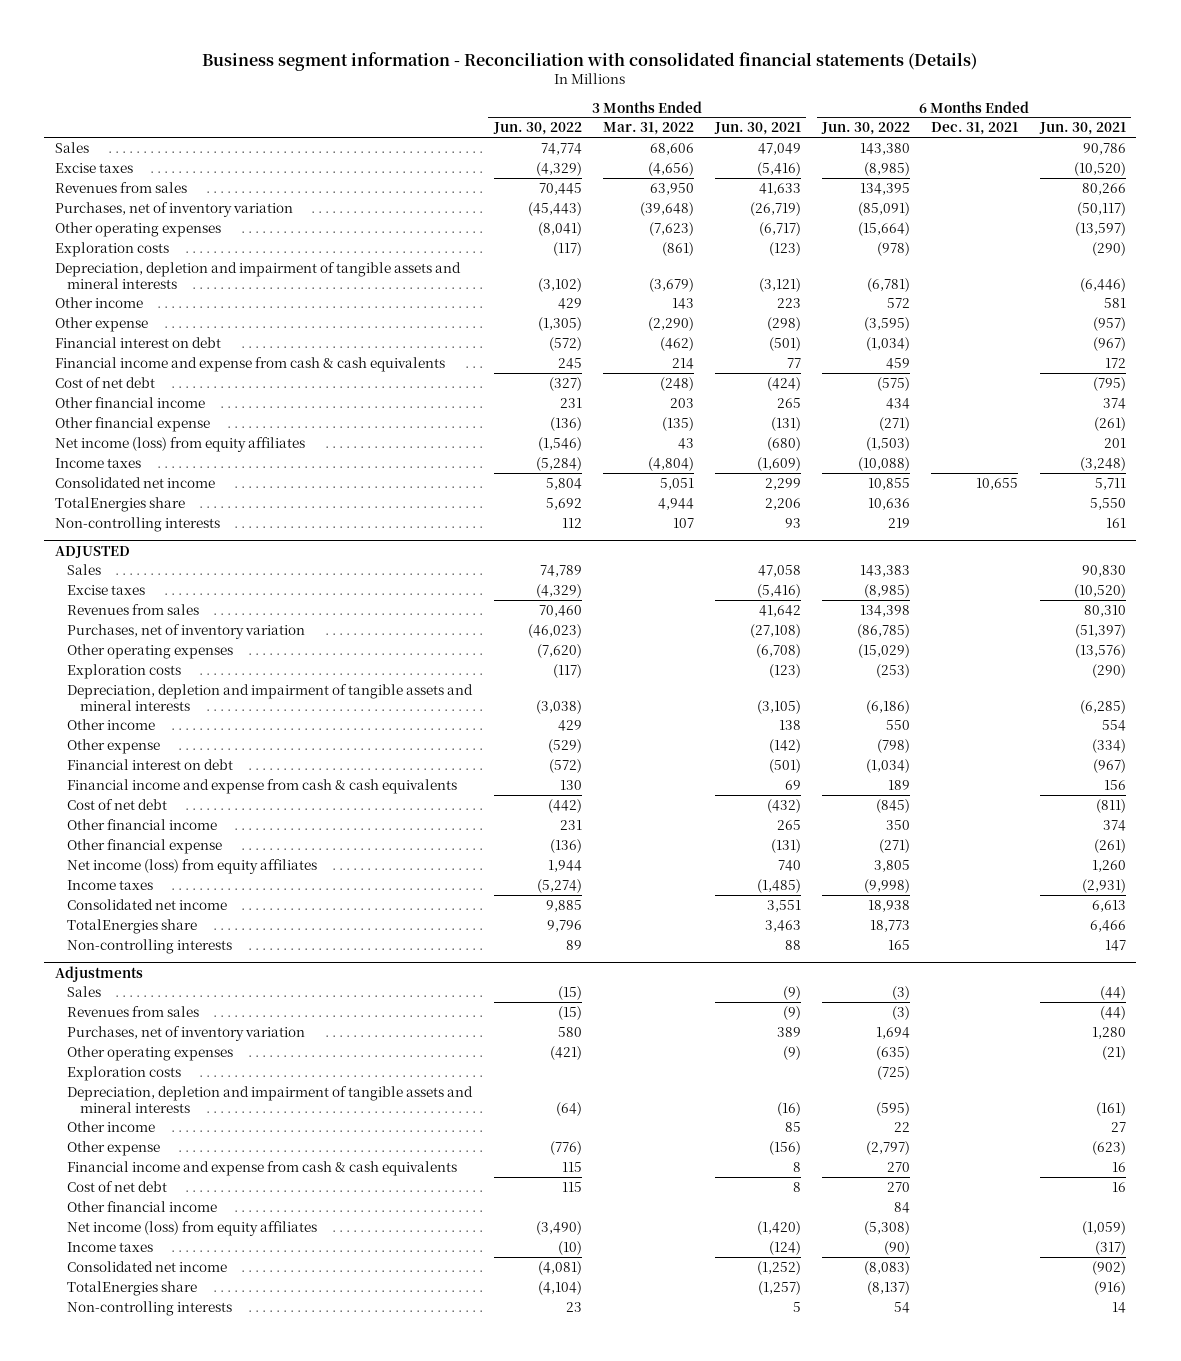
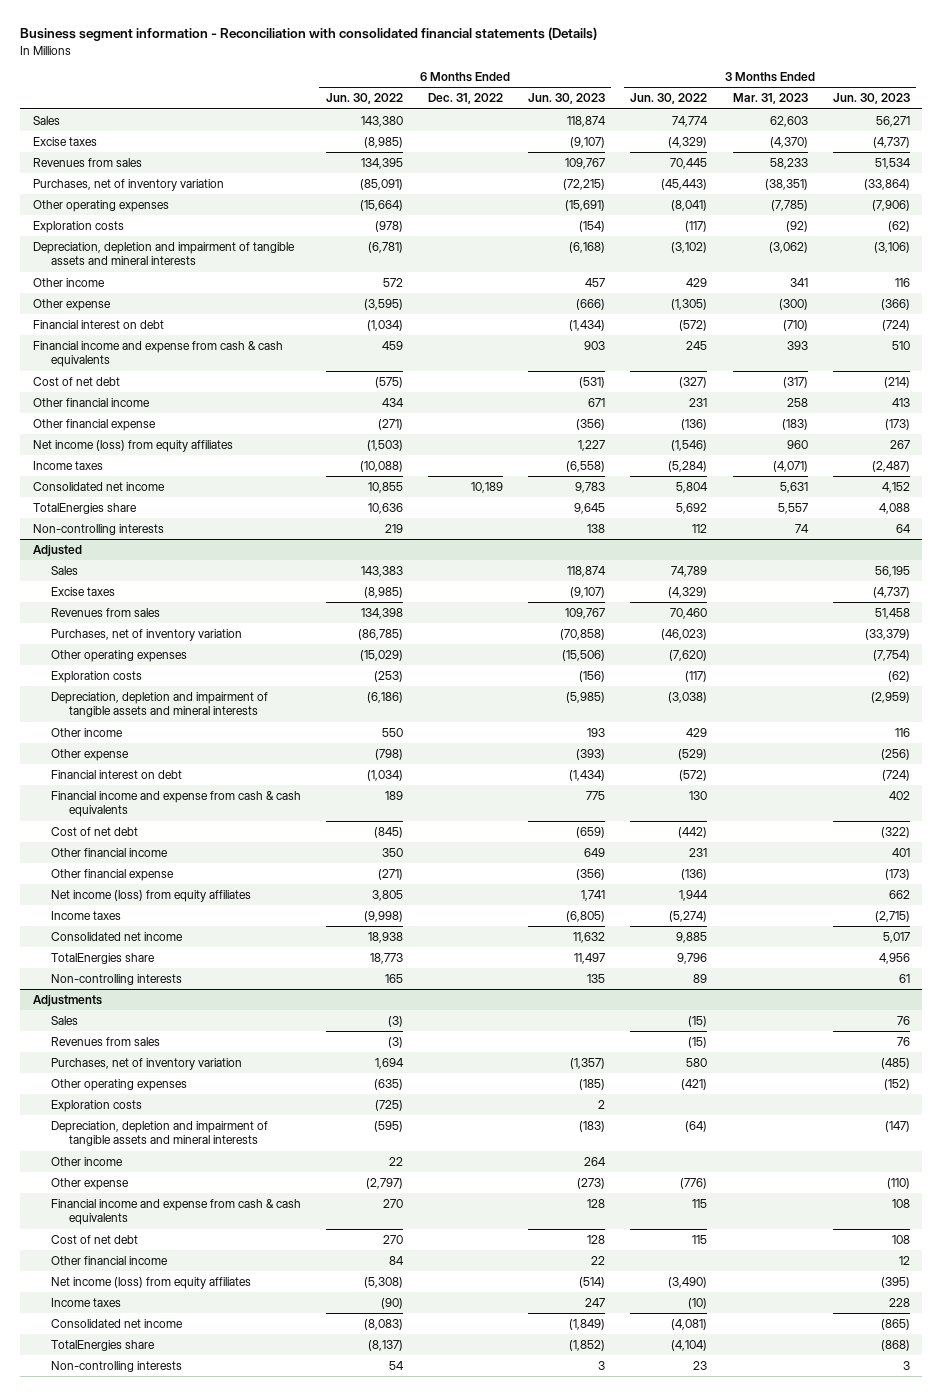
[602,122,694,136] Mar. 31, 2022 -> none
[713,122,801,136] Jun. 30, 2021 -> none
[931,122,1019,136] Dec. 31, 2021 -> none
[1038,122,1126,136] Jun. 30, 2021 -> none
none -> [427,93,503,105] Dec. 31, 2022
none -> [528,93,606,105] Jun. 30, 2023
none -> [732,93,808,105] Mar. 31, 2023
none -> [832,93,910,105] Jun. 30, 2023
[55,545,131,558] ADJUSTED -> [32,544,82,557] Adjusted

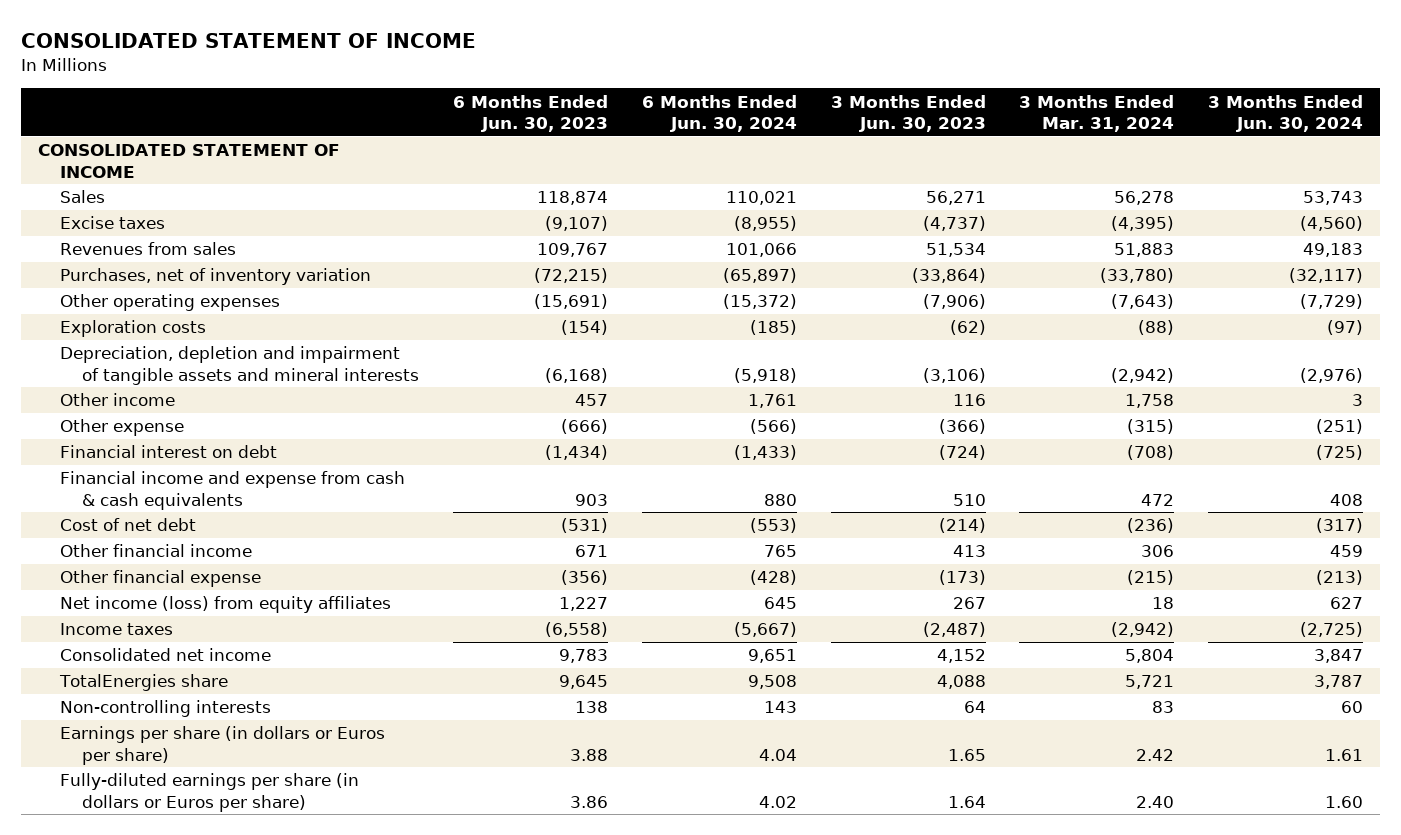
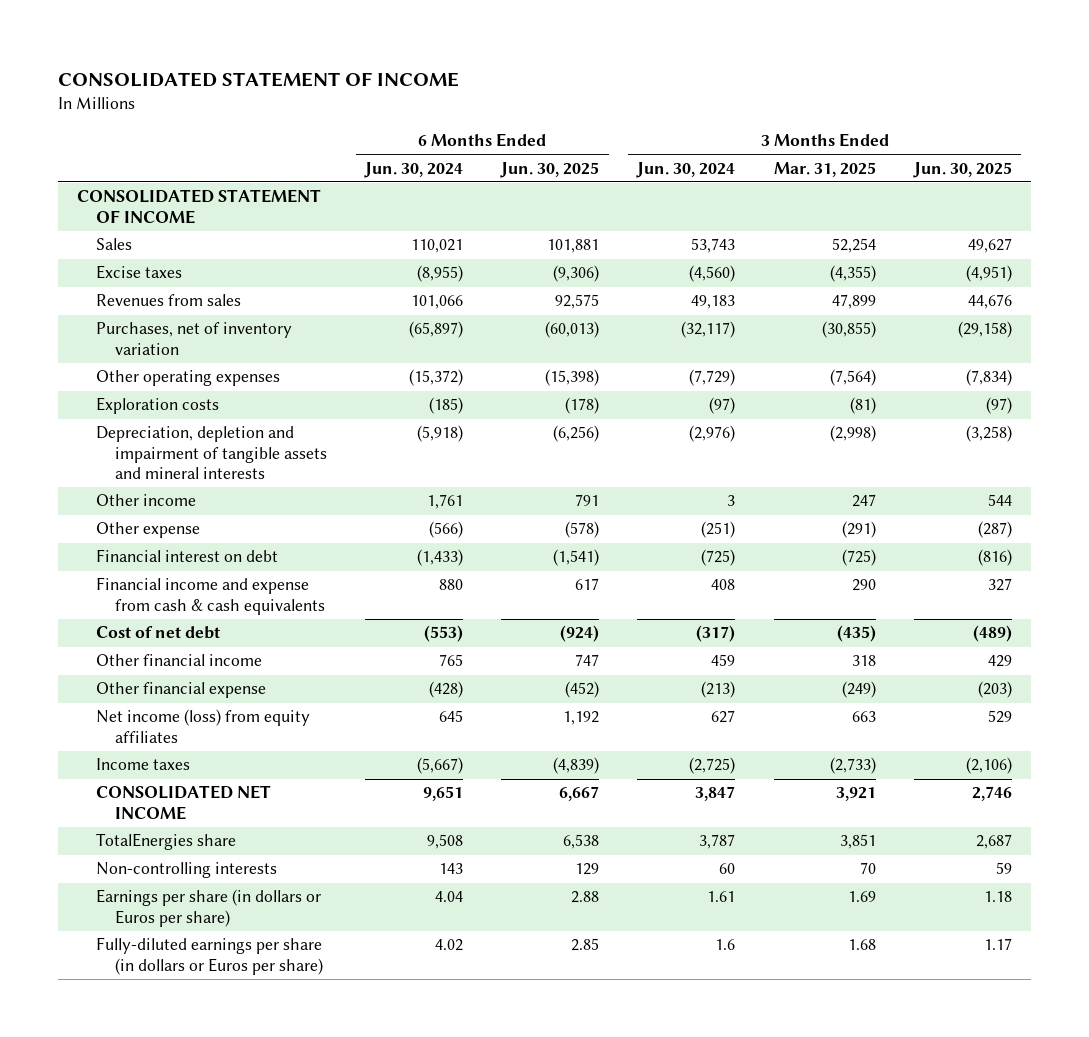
[453,94,609,133] 6 Months Ended Jun. 30, 2023 -> none
[830,94,986,133] 3 Months Ended Jun. 30, 2023 -> none
[1019,94,1175,133] 3 Months Ended Mar. 31, 2024 -> none
none -> [500,161,600,178] Jun. 30, 2025
none -> [773,161,876,177] Mar. 31, 2025
none -> [912,161,1012,178] Jun. 30, 2025
[60,648,272,662] Consolidated net income -> [96,785,272,820] CONSOLIDATED NET INCOME
[1325,795,1364,808] 1.60 -> [715,939,736,951] 1.6

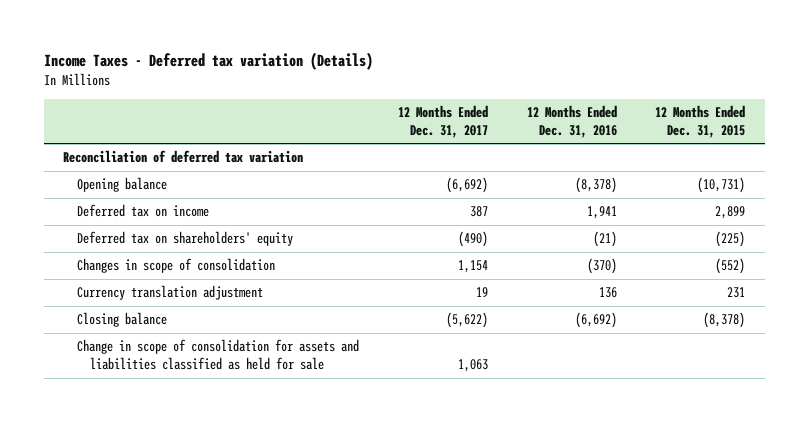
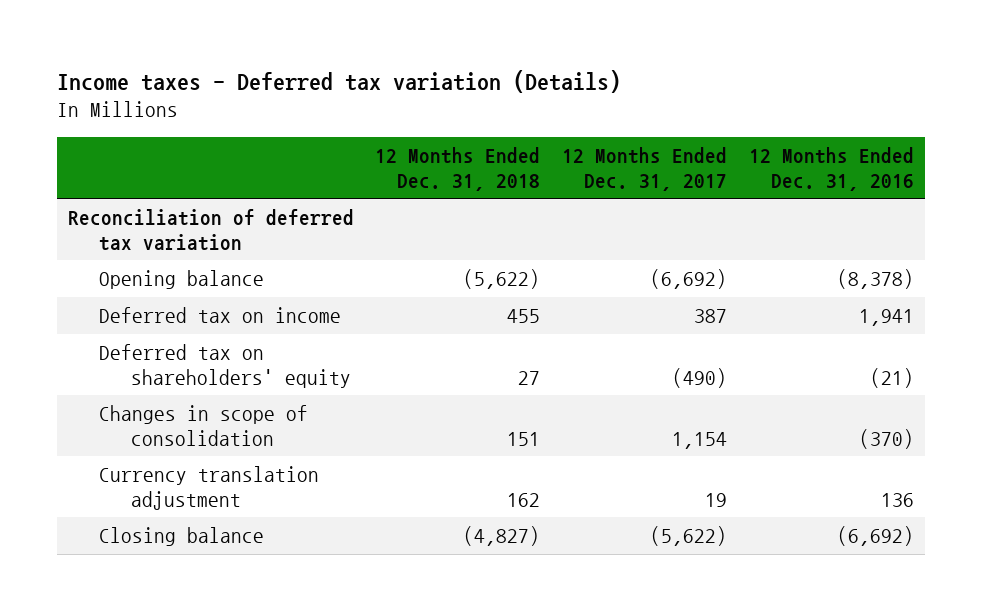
[43,51,373,70] Income Taxes - Deferred tax variation (Details) -> [56,69,621,93] Income taxes - Deferred tax variation (Details)
[655,104,746,138] 12 Months Ended Dec. 31, 2015 -> none
none -> [375,146,541,191] 12 Months Ended Dec. 31, 2018
[76,339,359,371] Change in scope of consolidation for assets and liabilities classified as held for sale -> none

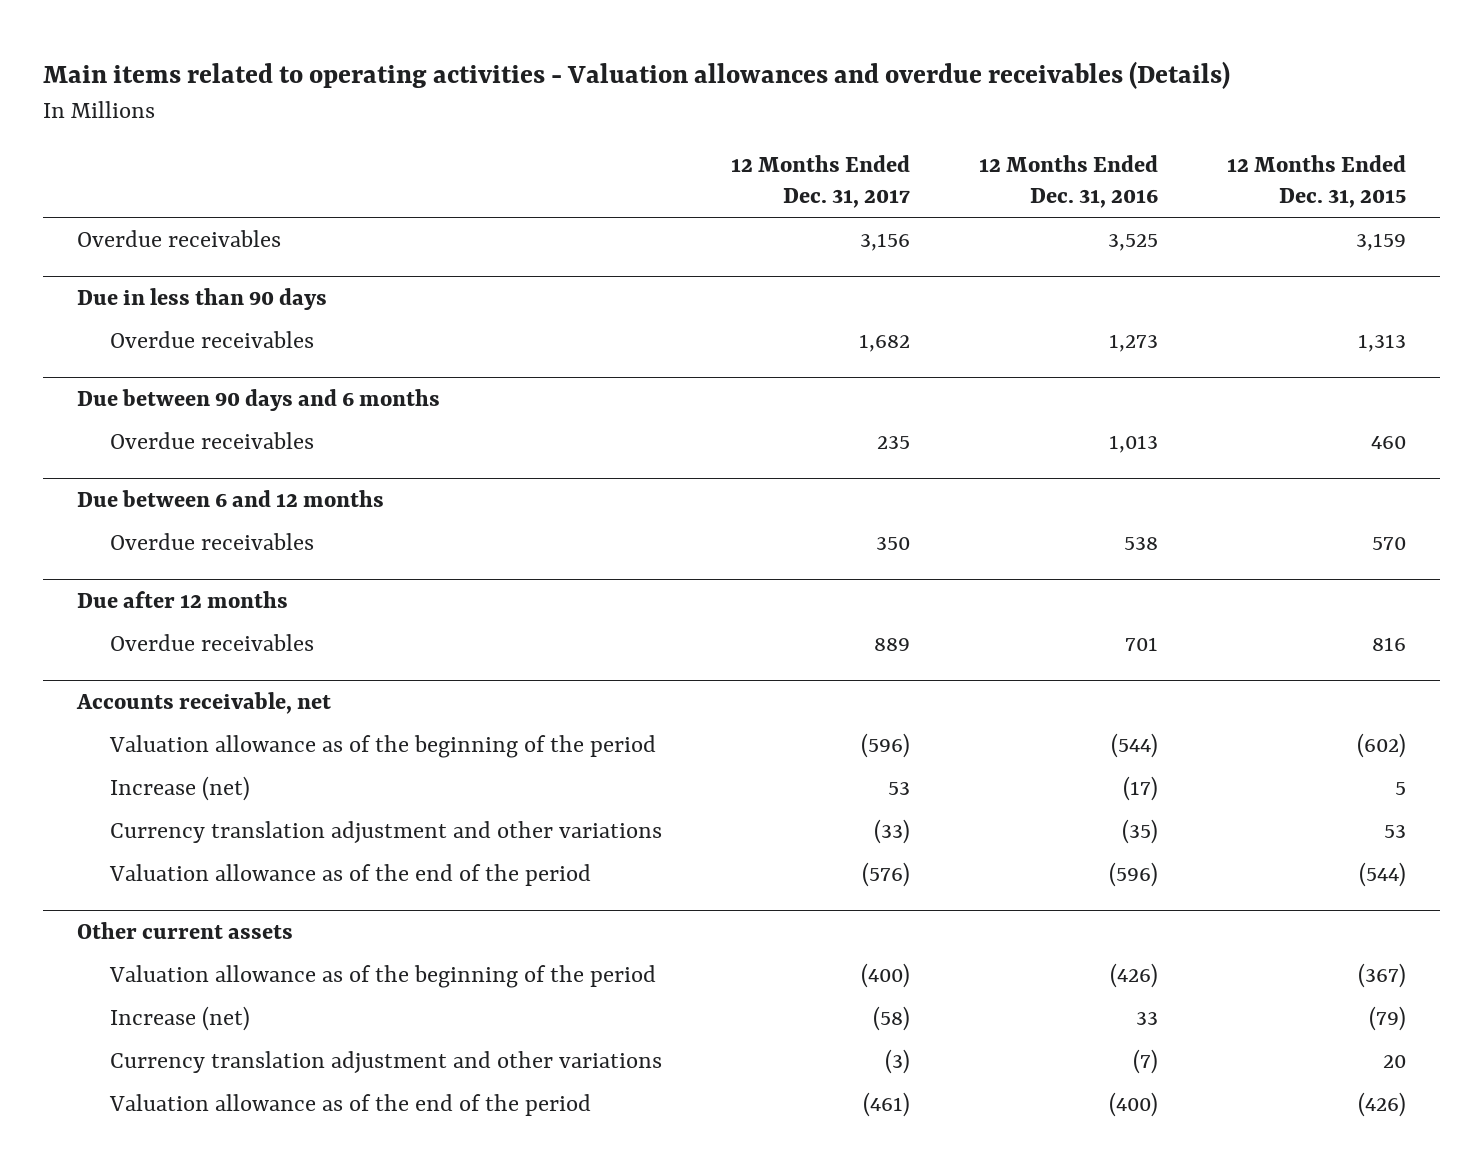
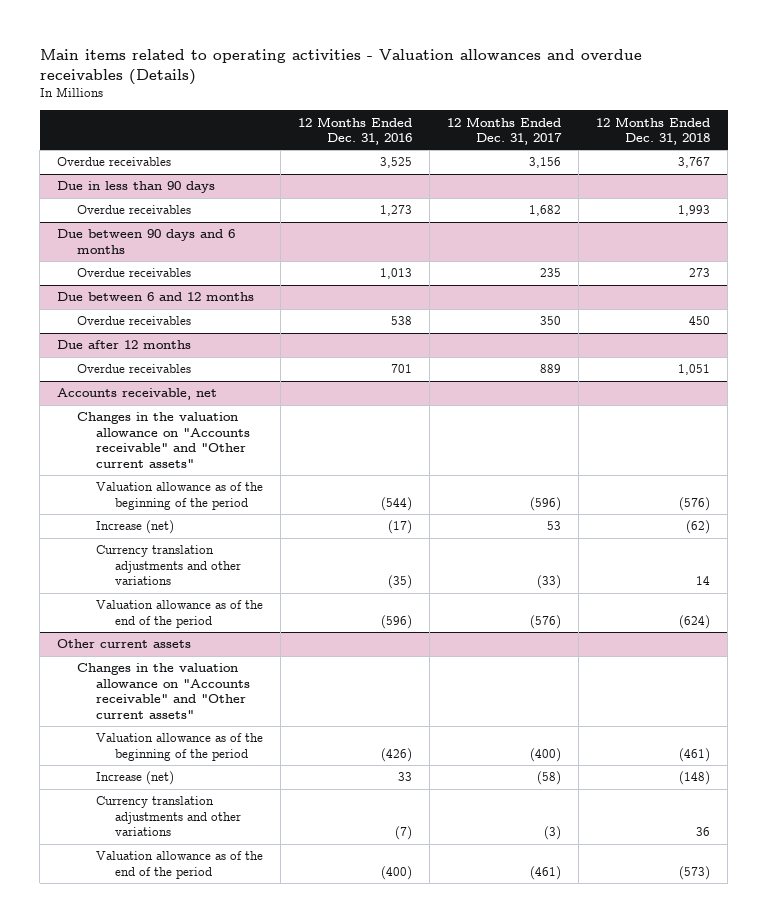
[1226,155,1406,209] 12 Months Ended Dec. 31, 2015 -> none
none -> [596,116,711,146] 12 Months Ended Dec. 31, 2018
none -> [76,412,250,468] Changes in the valuation allowance on "Accounts receivable" and "Other current assets"
[110,820,663,843] Currency translation adjustment and other variations -> [95,545,242,586] Currency translation adjustments and other variations
none -> [76,663,250,719] Changes in the valuation allowance on "Accounts receivable" and "Other current assets"
[110,1050,663,1073] Currency translation adjustment and other variations -> [95,796,242,837] Currency translation adjustments and other variations

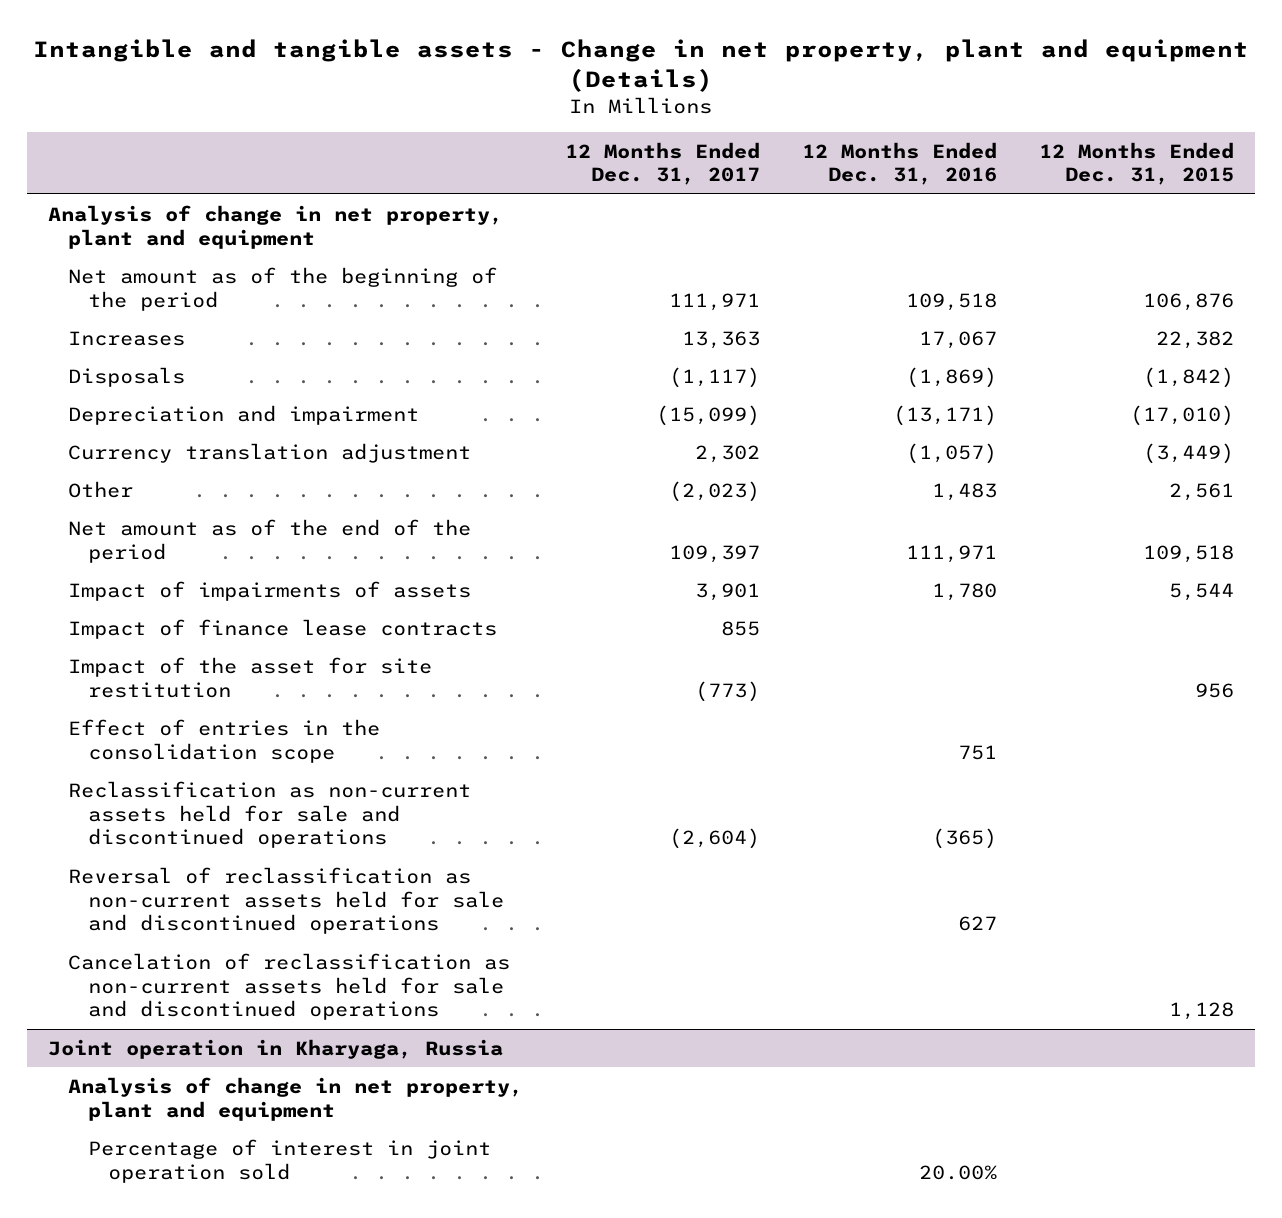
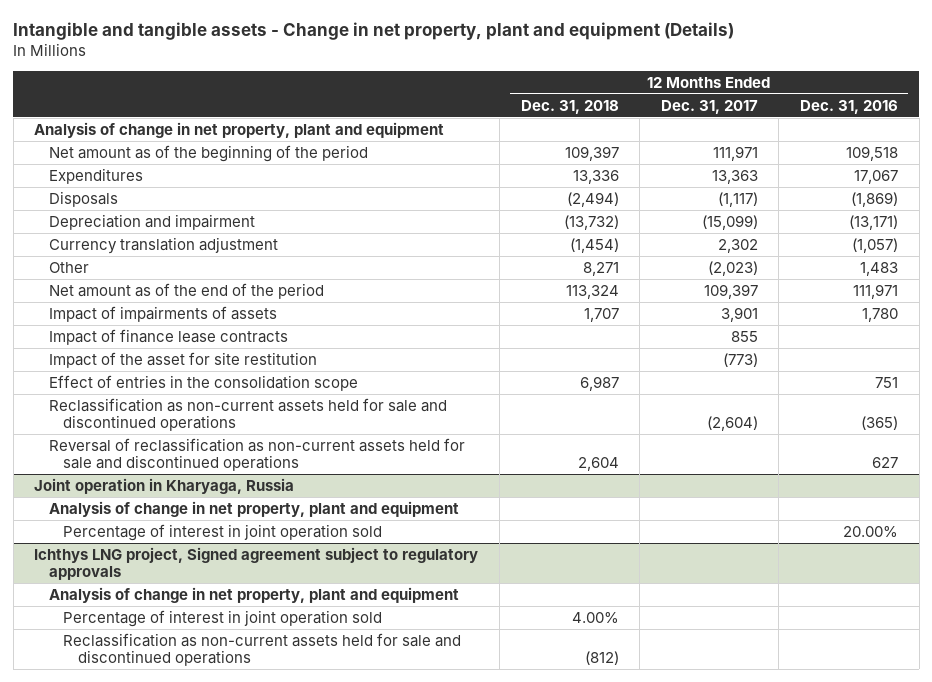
[1038,141,1234,186] 12 Months Ended Dec. 31, 2015 -> none
none -> [520,99,619,114] Dec. 31, 2018
[67,330,185,346] Increases -> [48,167,143,184] Expenditures
[67,952,510,1021] Cancelation of reclassification as non-current assets held for sale and discontinued operations -> none
none -> [34,546,479,580] Ichthys LNG project, Signed agreement subject to regulatory approvals
none -> [48,586,459,603] Analysis of change in net property, plant and equipment
none -> [63,609,383,627] Percentage of interest in joint operation sold
none -> [63,632,462,666] Reclassification as non-current assets held for sale and discontinued operations

